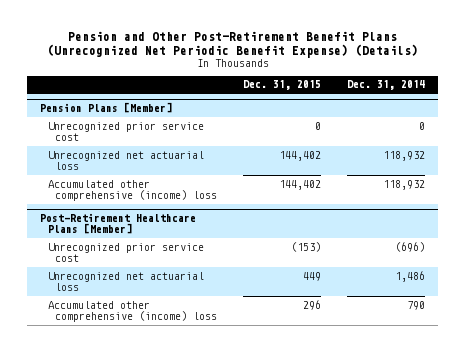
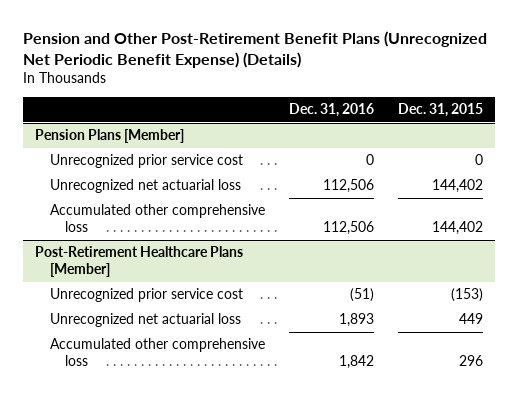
[347,80,426,91] Dec. 31, 2014 -> none
none -> [288,102,374,117] Dec. 31, 2016
[47,179,218,201] Accumulated other comprehensive (income) loss -> [49,204,265,233] Accumulated other comprehensive loss
[47,300,218,322] Accumulated other comprehensive (income) loss -> [49,338,265,367] Accumulated other comprehensive loss

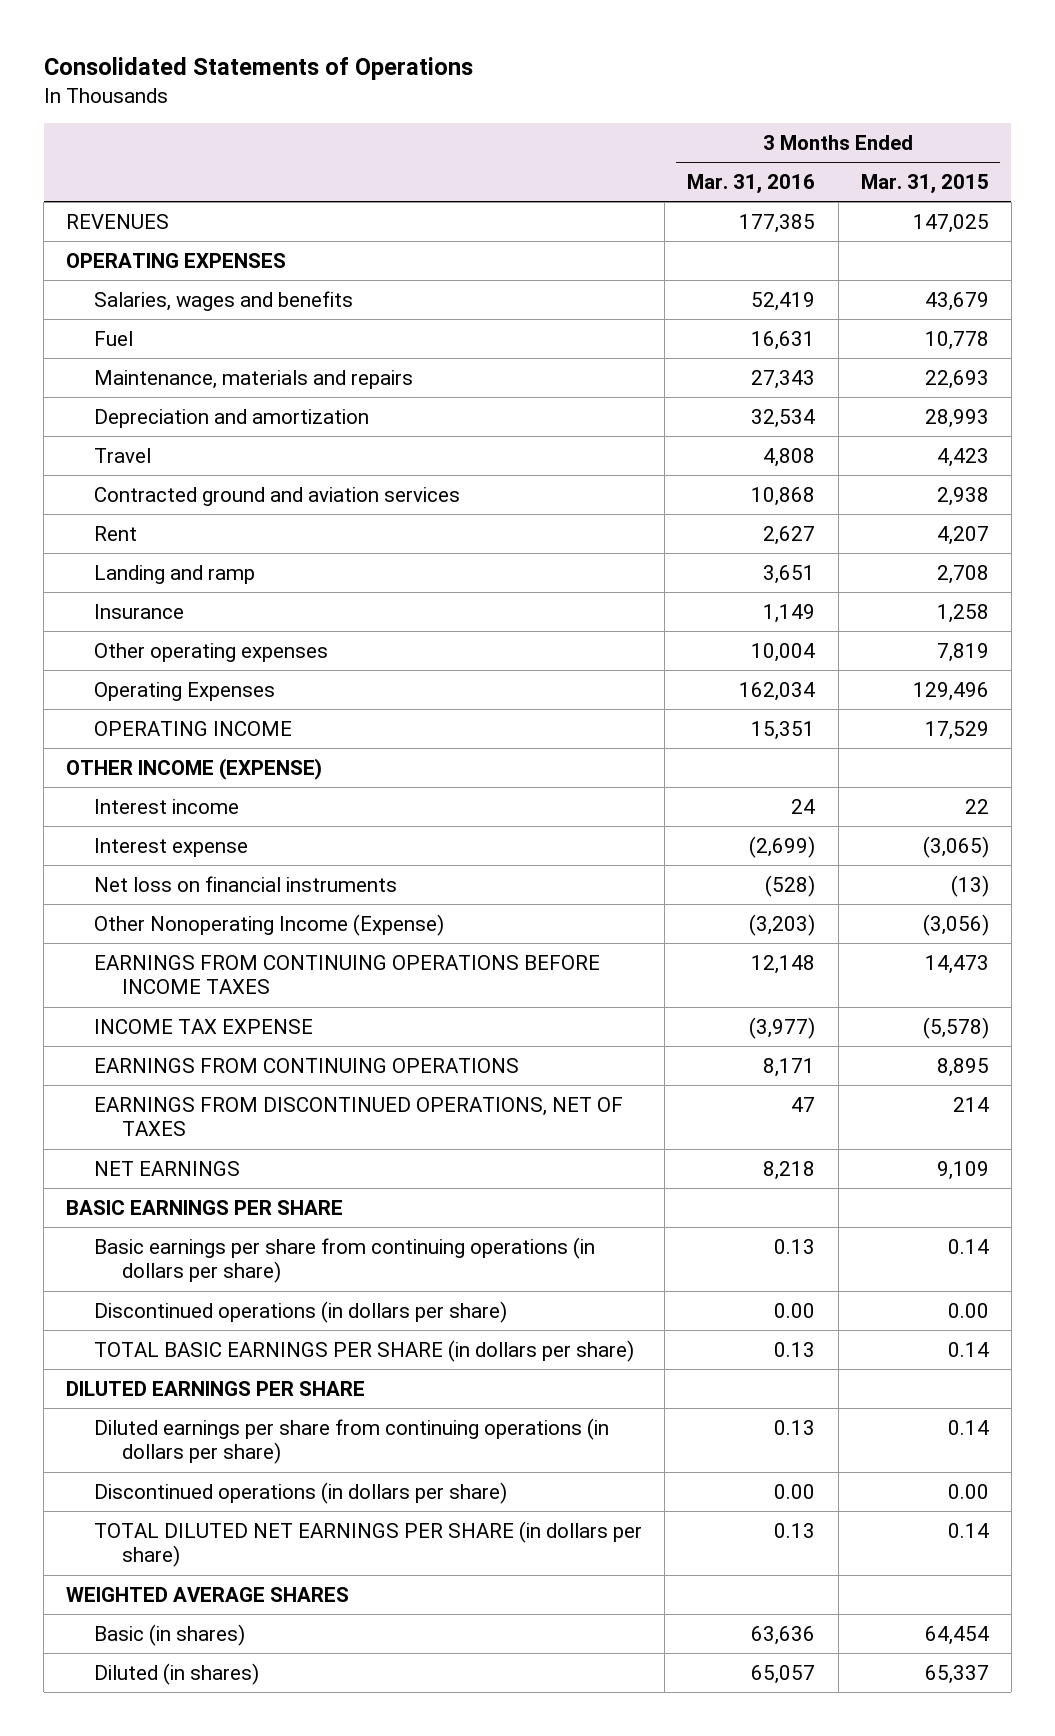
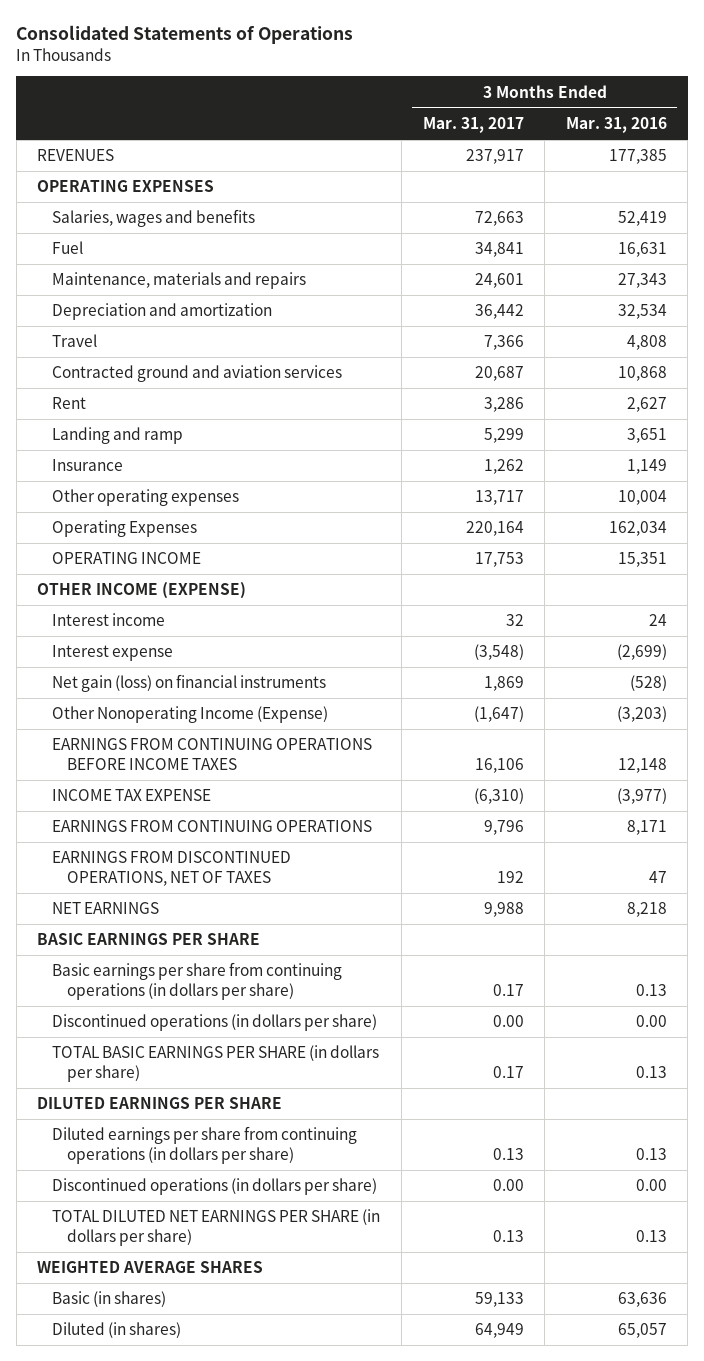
[860,174,989,195] Mar. 31, 2015 -> none
none -> [422,117,524,134] Mar. 31, 2017
[94,875,398,892] Net loss on financial instruments -> [52,674,327,693] Net gain (loss) on financial instruments

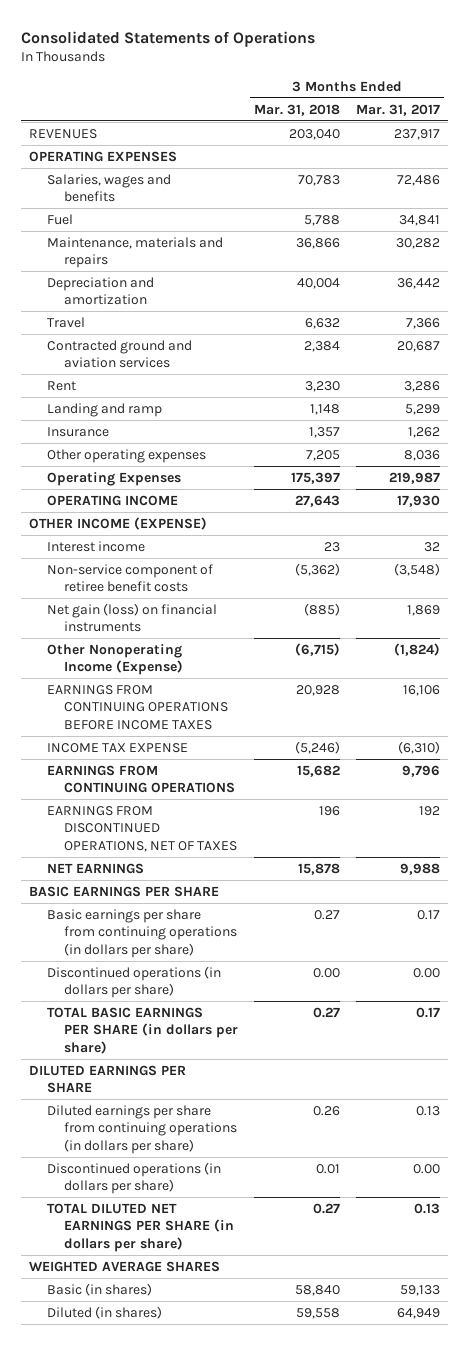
[565,117,667,134] Mar. 31, 2016 -> none
none -> [254,103,341,116] Mar. 31, 2018
[474,211,524,227] 72,663 -> [397,174,441,186] 72,486
[474,273,524,289] 24,601 -> [396,237,441,249] 30,282
[474,490,524,506] 13,717 -> [404,449,441,461] 8,036
[465,521,524,537] 220,164 -> [389,471,441,484] 219,987
[474,552,524,568] 17,753 -> [397,494,441,507] 17,930
[52,645,174,662] Interest expense -> [46,563,213,593] Non-service component of retiree benefit costs
[473,706,524,723] (1,647) -> [394,642,441,656] (1,824)

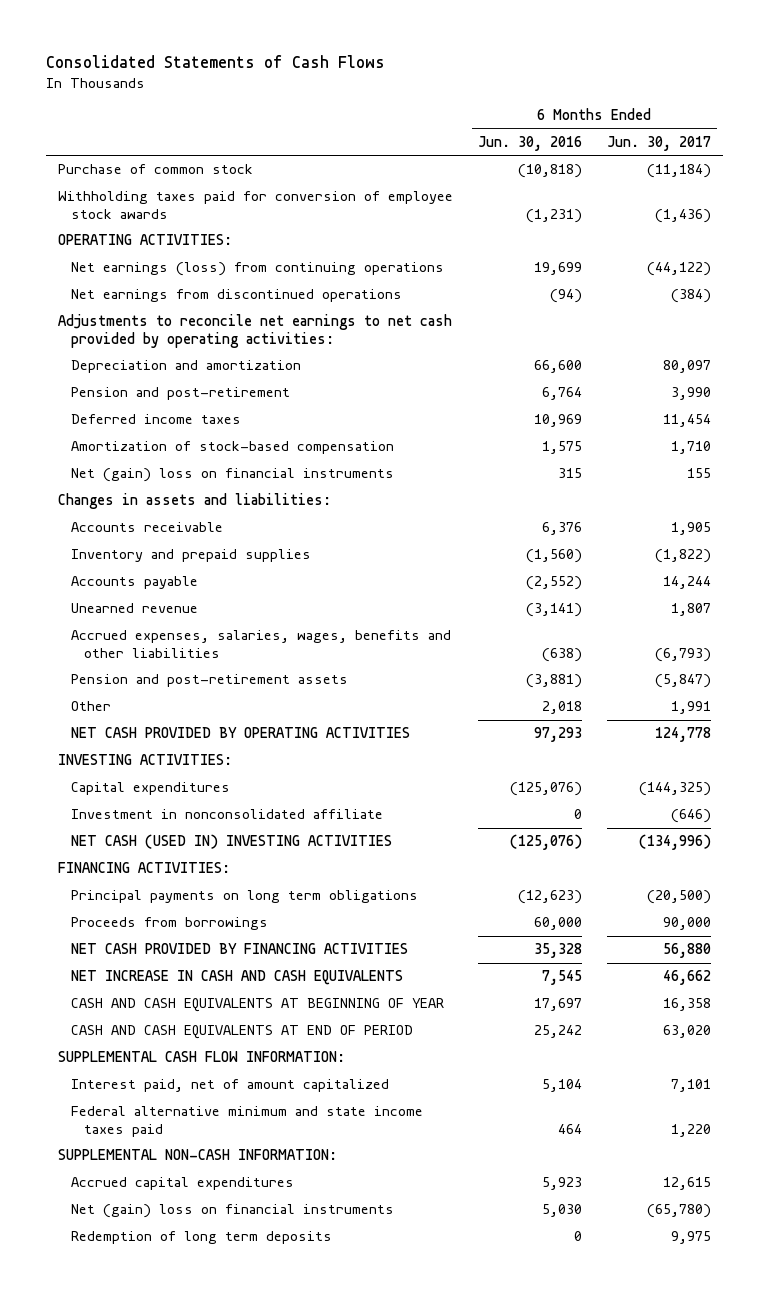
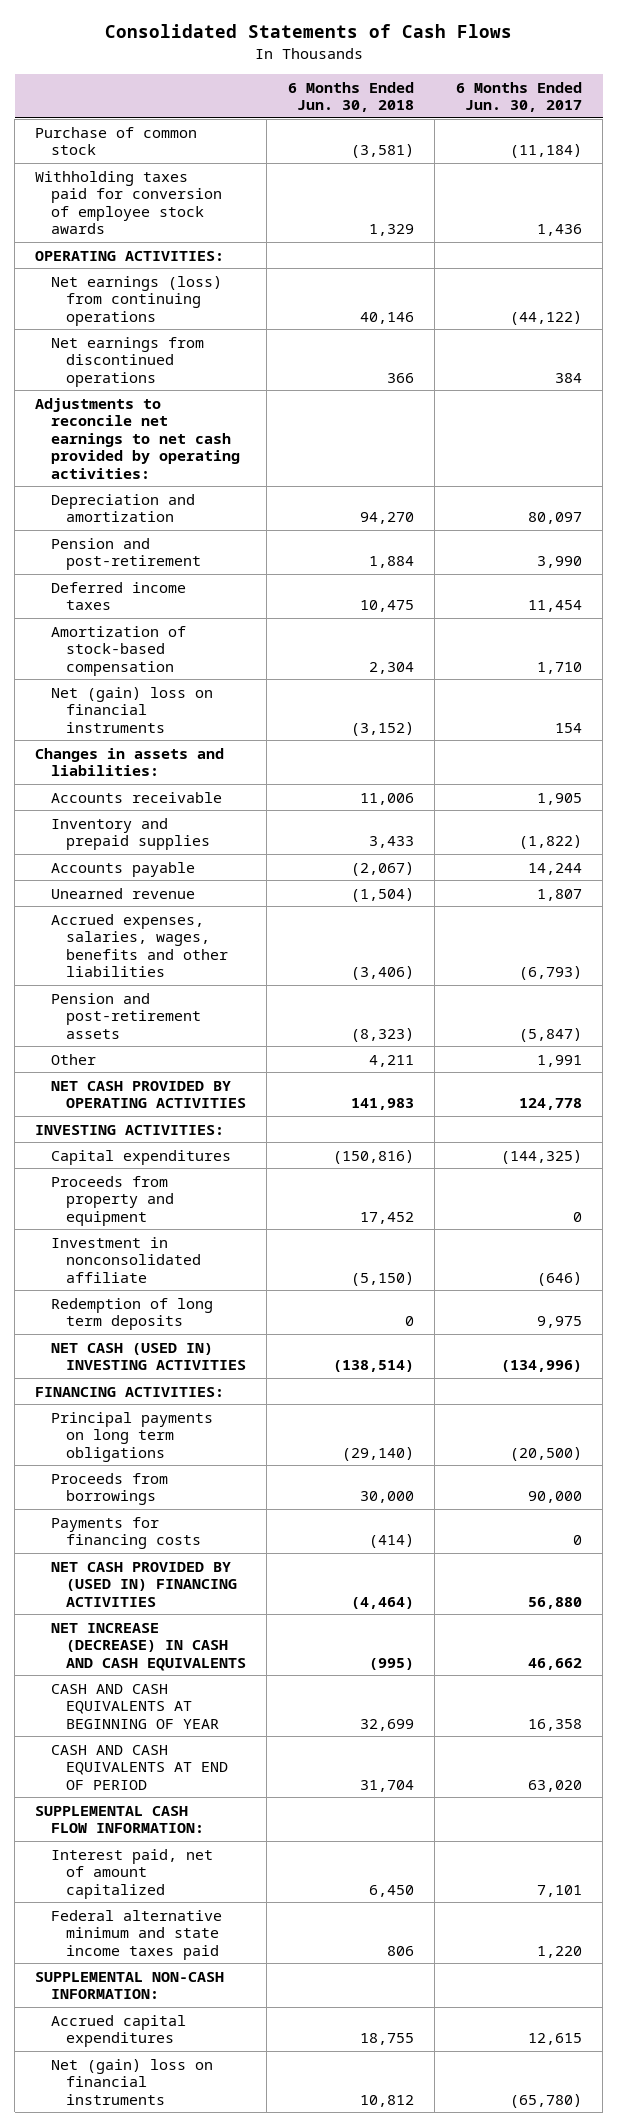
[478,136,583,152] Jun. 30, 2016 -> none
none -> [287,81,414,113] 6 Months Ended Jun. 30, 2018
[654,208,711,223] (1,436) -> [536,224,582,237] 1,436
[670,289,711,304] (384) -> [554,372,582,383] 384
[686,468,711,479] 155 -> [554,722,582,733] 154
none -> [50,1175,174,1226] Proceeds from property and equipment
[71,1231,333,1245] Redemption of long term deposits -> [50,1297,213,1331] Redemption of long term deposits
none -> [50,1516,201,1550] Payments for financing costs
[71,943,409,955] NET CASH PROVIDED BY FINANCING ACTIVITIES -> [50,1561,237,1607] NET CASH PROVIDED BY (USED IN) FINANCING ACTIVITIES
[71,970,404,986] NET INCREASE IN CASH AND CASH EQUIVALENTS -> [50,1622,246,1671] NET INCREASE (DECREASE) IN CASH AND CASH EQUIVALENTS

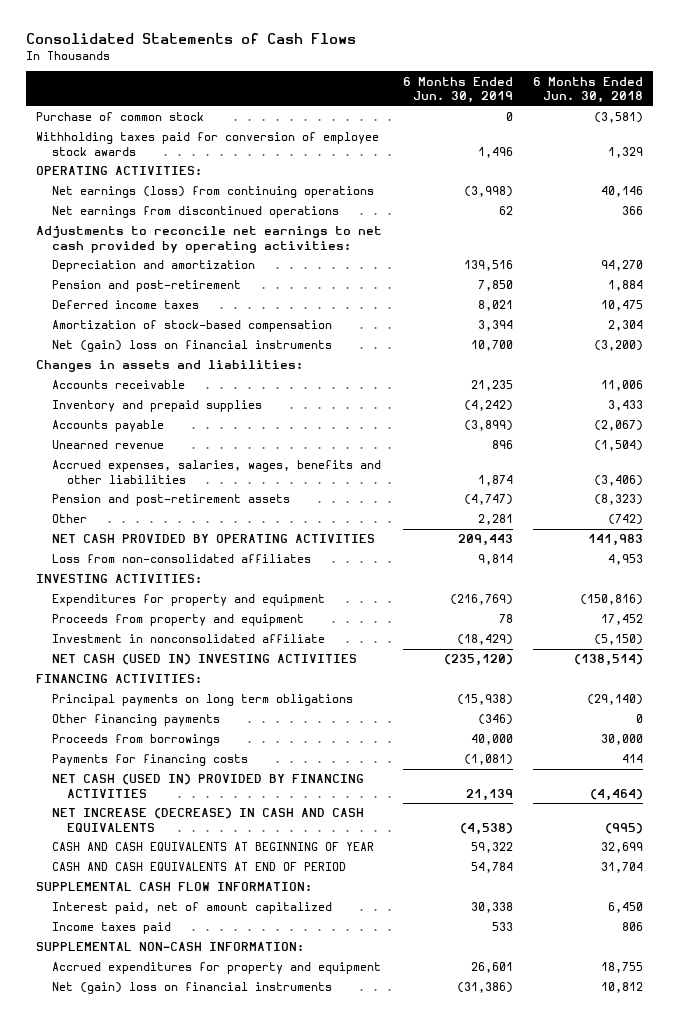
[455,81,582,113] 6 Months Ended Jun. 30, 2017 -> none
none -> [402,76,513,104] 6 Months Ended Jun. 30, 2019
[350,721,414,736] (3,152) -> [594,340,644,352] (3,200)
[368,1054,414,1067] 4,211 -> [608,514,644,526] (742)
none -> [51,554,311,564] Loss from non-consolidated affiliates
[50,1149,231,1165] Capital expenditures -> [51,594,325,607] Expenditures for property and equipment
[50,1297,213,1331] Redemption of long term deposits -> none
none -> [51,714,220,727] Other financing payments
[368,1534,414,1549] (414) -> [622,754,644,764] 414
[50,1561,237,1607] NET CASH PROVIDED BY (USED IN) FINANCING ACTIVITIES -> [51,774,364,798] NET CASH (USED IN) PROVIDED BY FINANCING ACTIVITIES
[50,1909,222,1960] Federal alternative minimum and state income taxes paid -> [51,922,171,935] Income taxes paid
[50,2014,186,2048] Accrued capital expenditures -> [51,962,381,975] Accrued expenditures for property and equipment

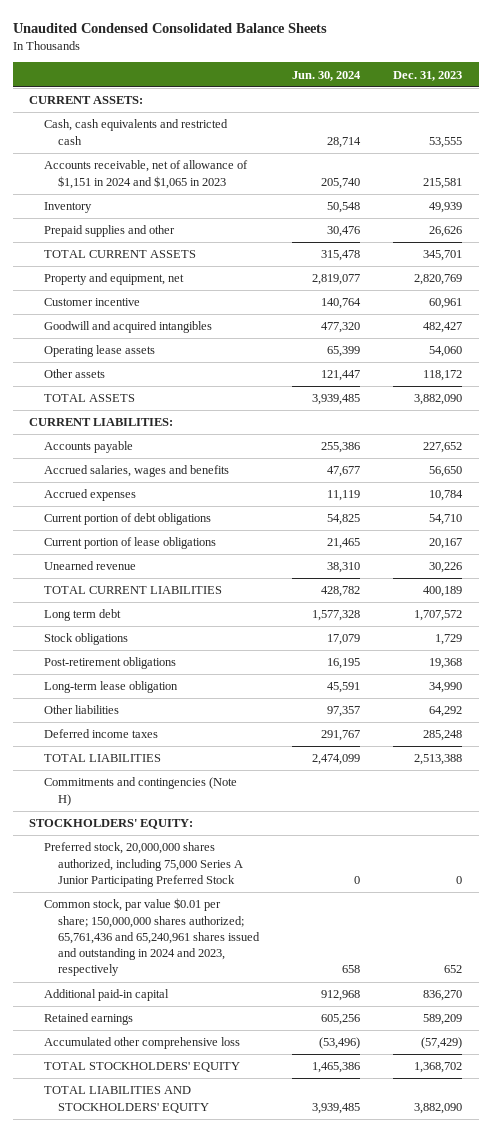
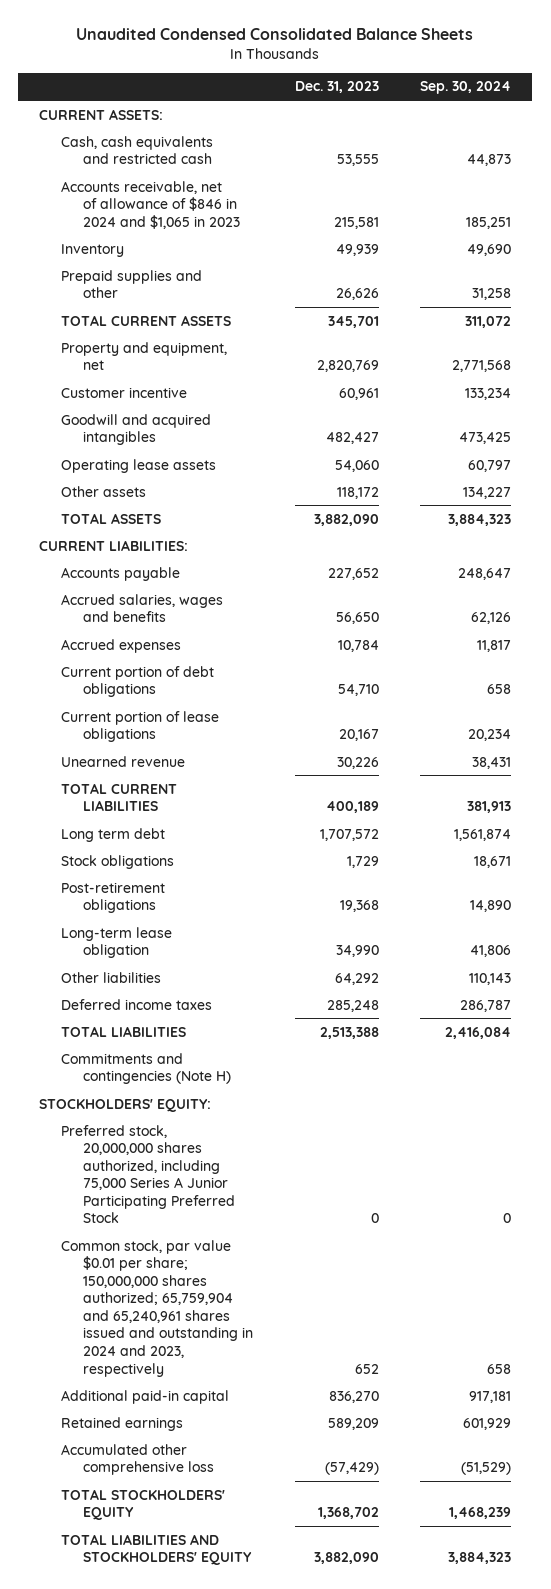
[292,70,362,81] Jun. 30, 2024 -> none
none -> [420,81,512,95] Sep. 30, 2024
[43,160,248,189] Accounts receivable, net of allowance of $1,151 in 2024 and $1,065 in 2023 -> [60,180,240,229] Accounts receivable, net of allowance of $846 in 2024 and $1,065 in 2023
[43,898,261,977] Common stock, par value $0.01 per share; 150,000,000 shares authorized; 65,761,436 and 65,240,961 shares issued and outstanding in 2024 and 2023, respectively -> [60,1239,253,1377] Common stock, par value $0.01 per share; 150,000,000 shares authorized; 65,759,904 and 65,240,961 shares issued and outstanding in 2024 and 2023, respectively

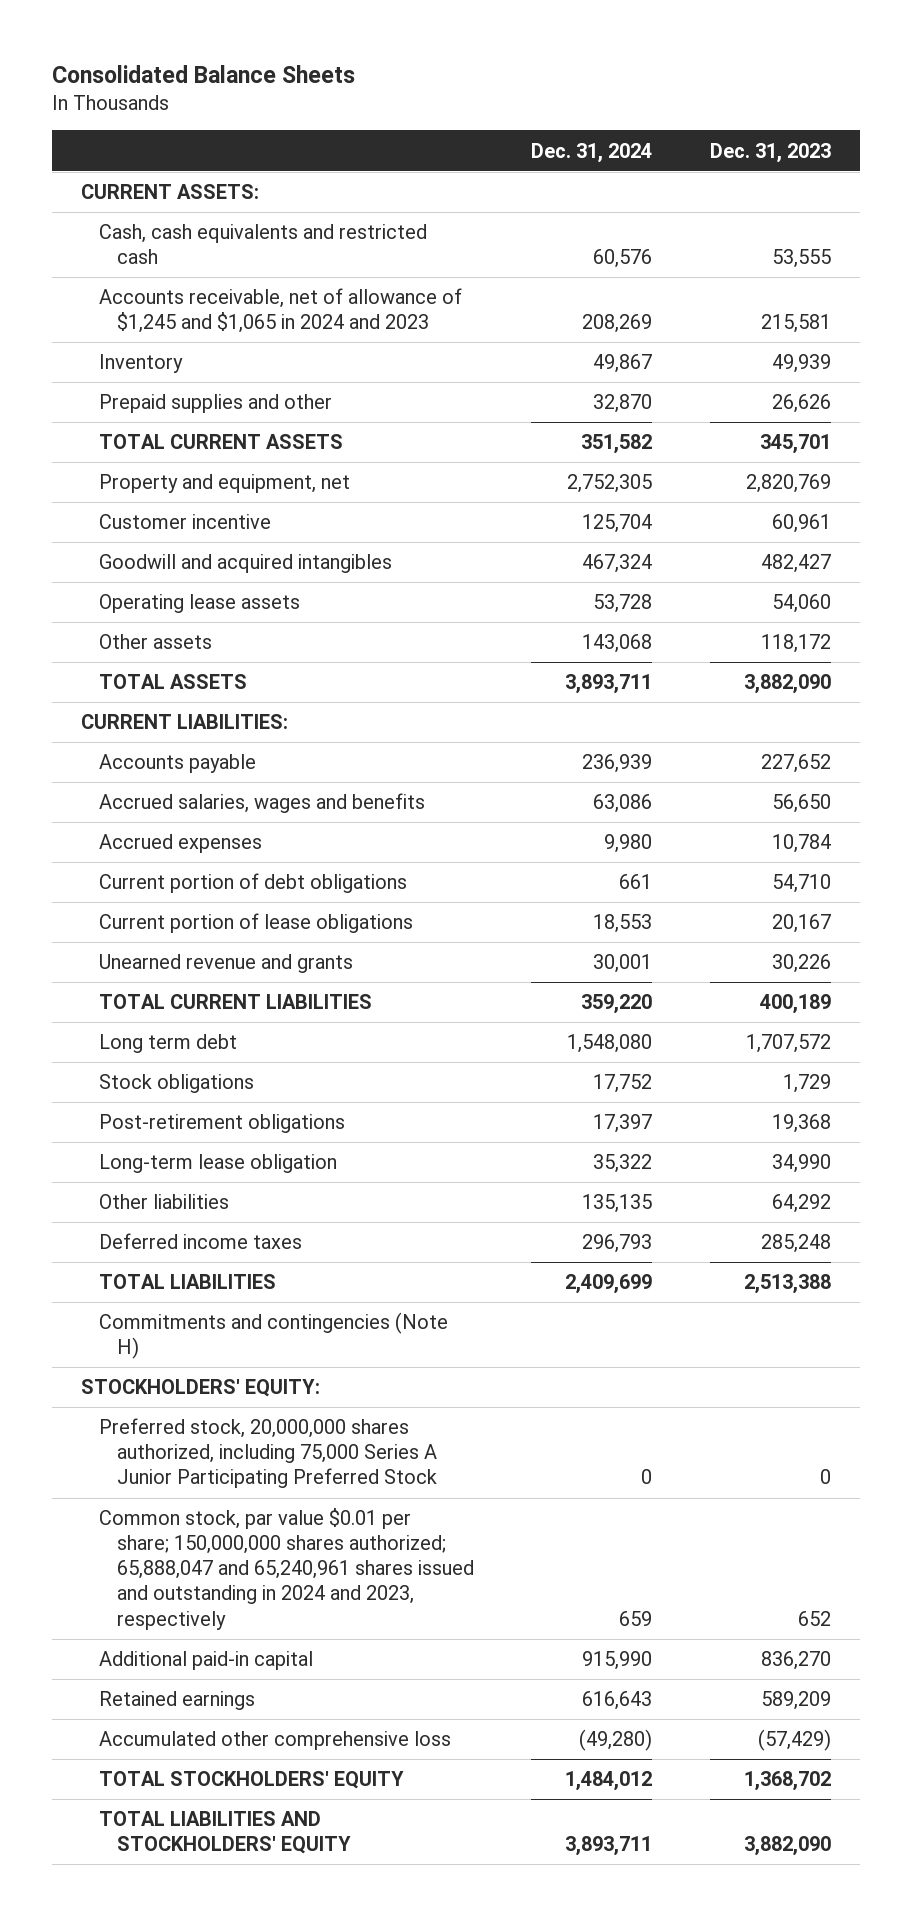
[76,28,474,41] Unaudited Condensed Consolidated Balance Sheets -> [52,65,356,84] Consolidated Balance Sheets
[420,81,512,95] Sep. 30, 2024 -> none
none -> [531,142,653,163] Dec. 31, 2024
[60,180,240,229] Accounts receivable, net of allowance of $846 in 2024 and $1,065 in 2023 -> [98,288,462,334] Accounts receivable, net of allowance of $1,245 and $1,065 in 2024 and 2023
[60,755,185,767] Unearned revenue -> [98,954,353,974] Unearned revenue and grants
[60,1239,253,1377] Common stock, par value $0.01 per share; 150,000,000 shares authorized; 65,759,904 and 65,240,961 shares issued and outstanding in 2024 and 2023, respectively -> [98,1508,474,1630] Common stock, par value $0.01 per share; 150,000,000 shares authorized; 65,888,047 and 65,240,961 shares issued and outstanding in 2024 and 2023, respectively

